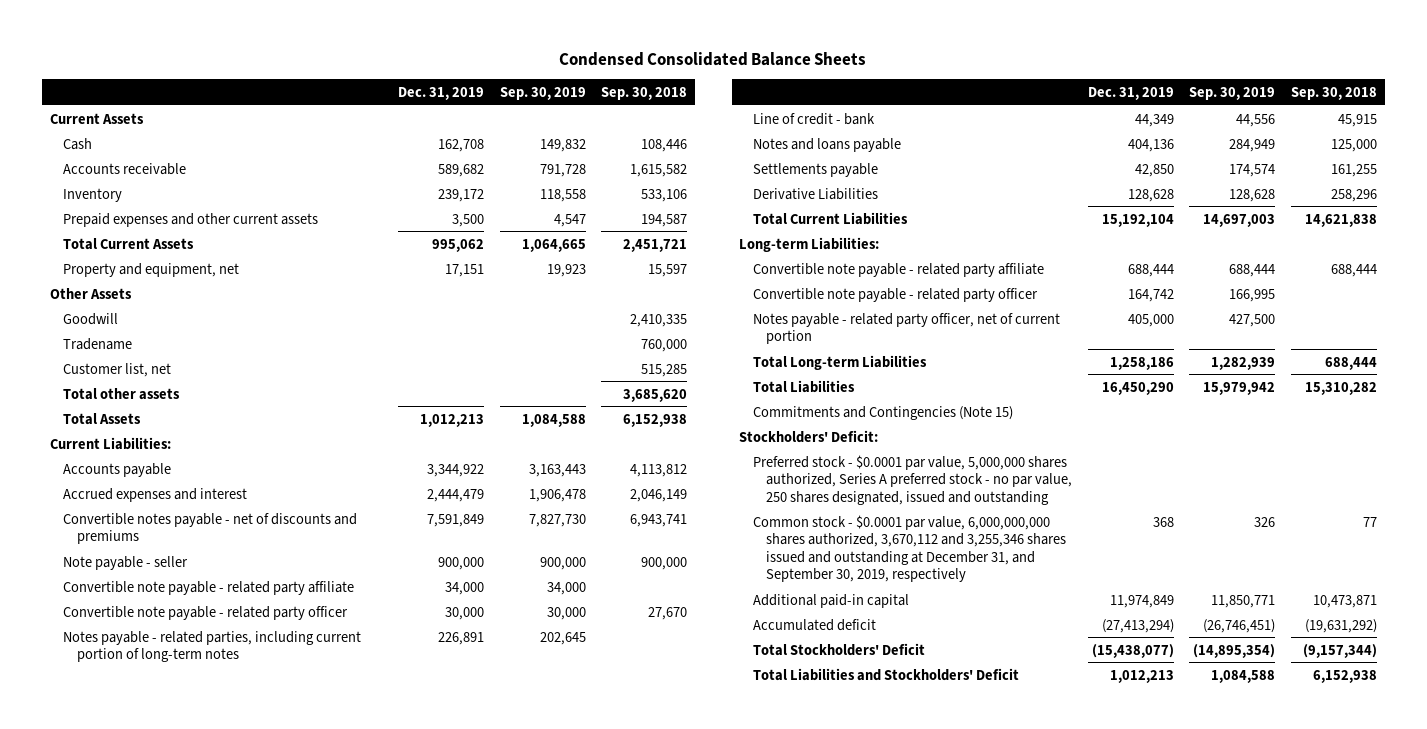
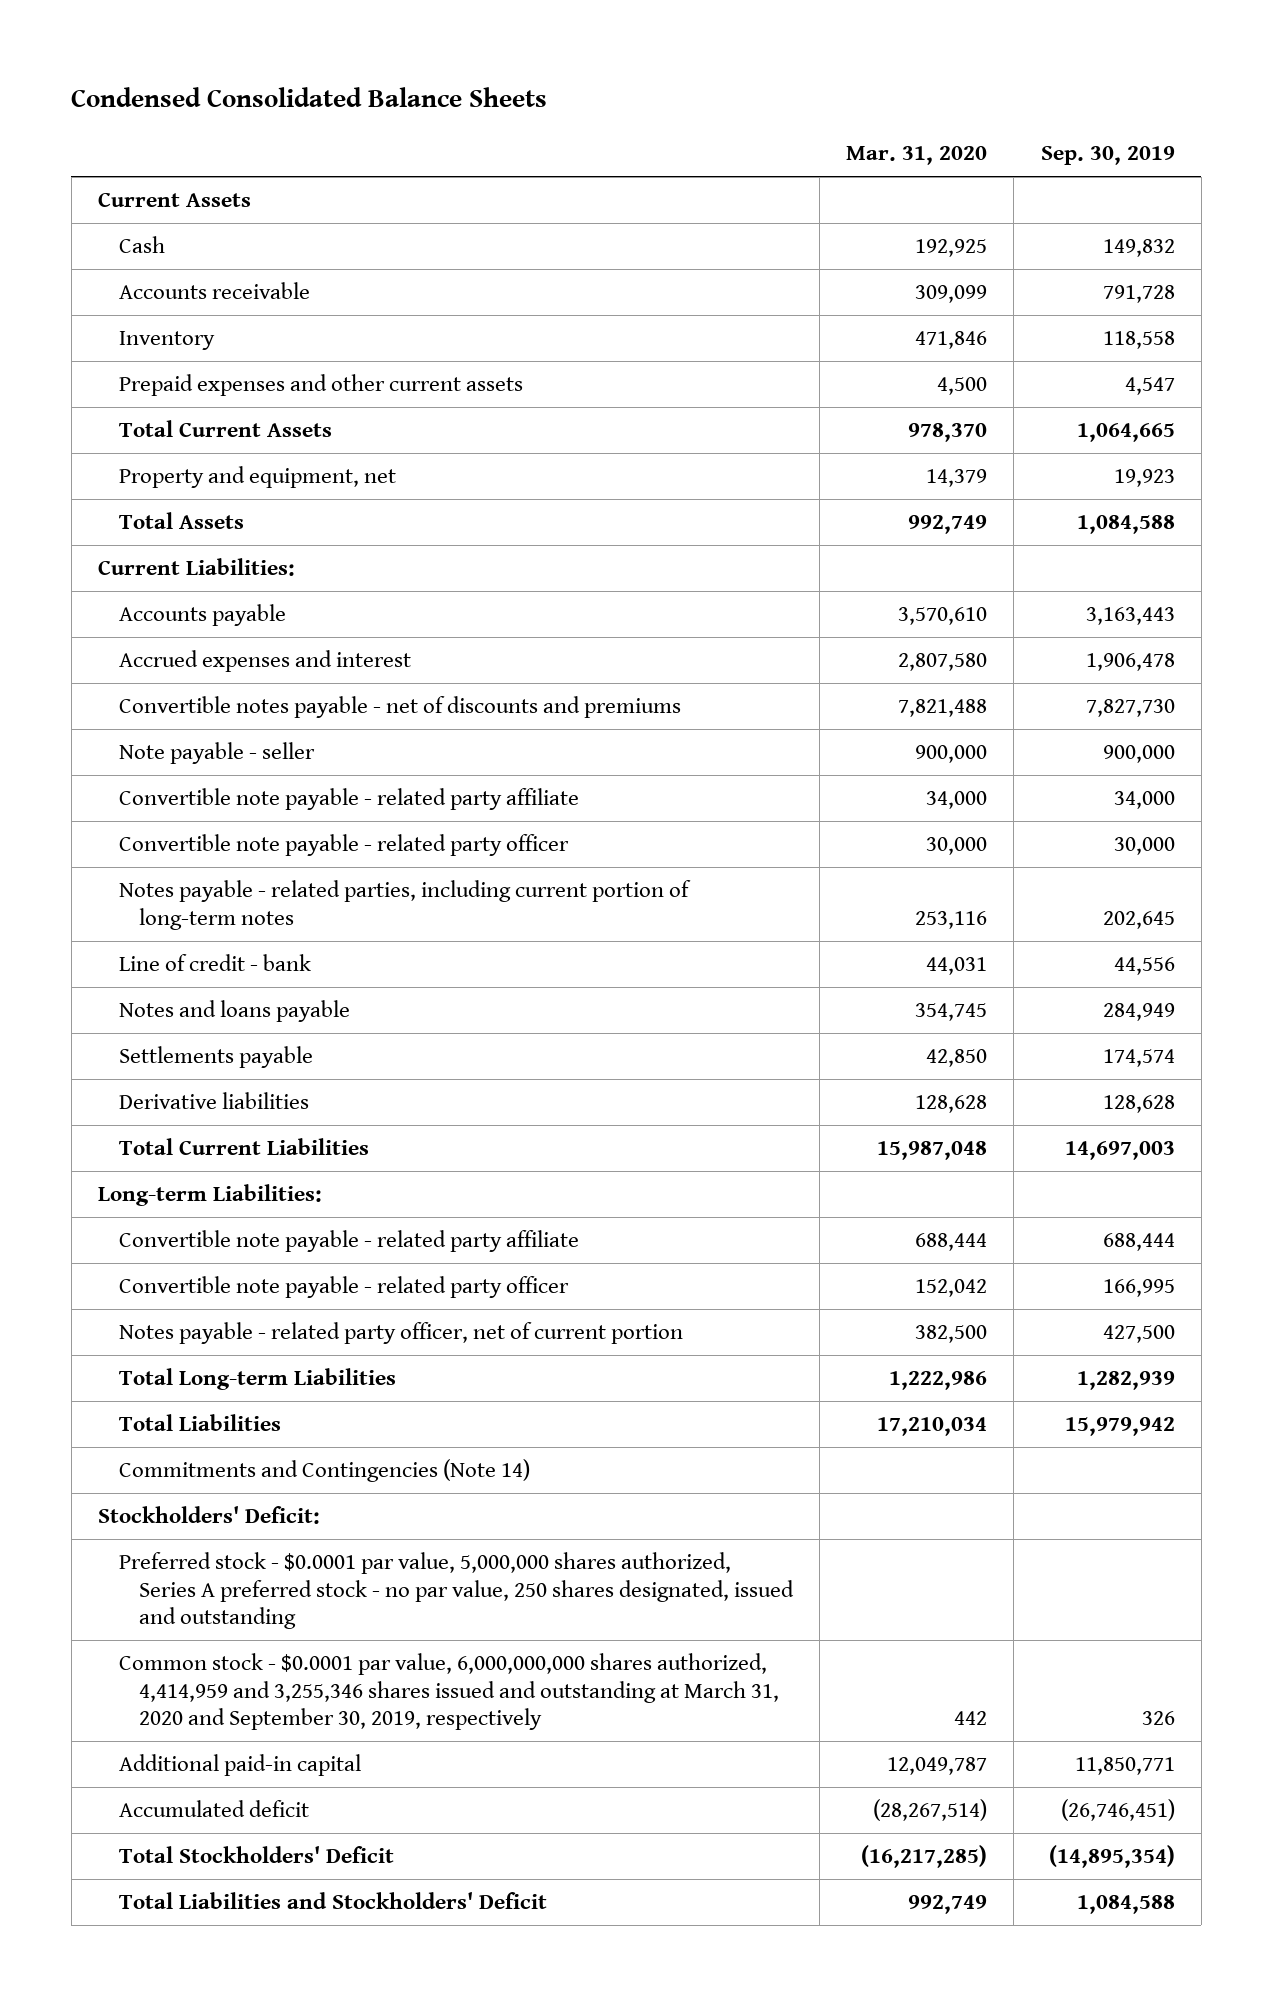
[398,86,485,100] Dec. 31, 2019 -> none
[601,86,688,100] Sep. 30, 2018 -> none
none -> [846,146,988,166] Mar. 31, 2020
[49,287,132,299] Other Assets -> none
[63,312,119,325] Goodwill -> none
[63,337,133,350] Tradename -> none
[63,362,172,377] Customer list, net -> none
[63,387,181,400] Total other assets -> none
[752,187,878,200] Derivative Liabilities -> [118,1092,309,1110] Derivative liabilities
[752,405,1013,420] Commitments and Contingencies (Note 15) -> [118,1459,530,1483] Commitments and Contingencies (Note 14)
[752,514,1067,583] Common stock - $0.0001 par value, 6,000,000,000 shares authorized, 3,670,112 and 3,255,346 shares issued and outstanding at December 31, and September 30, 2019, respectively -> [118,1653,780,1731] Common stock - $0.0001 par value, 6,000,000,000 shares authorized, 4,414,959 and 3,255,346 shares issued and outstanding at March 31, 2020 and September 30, 2019, respectively

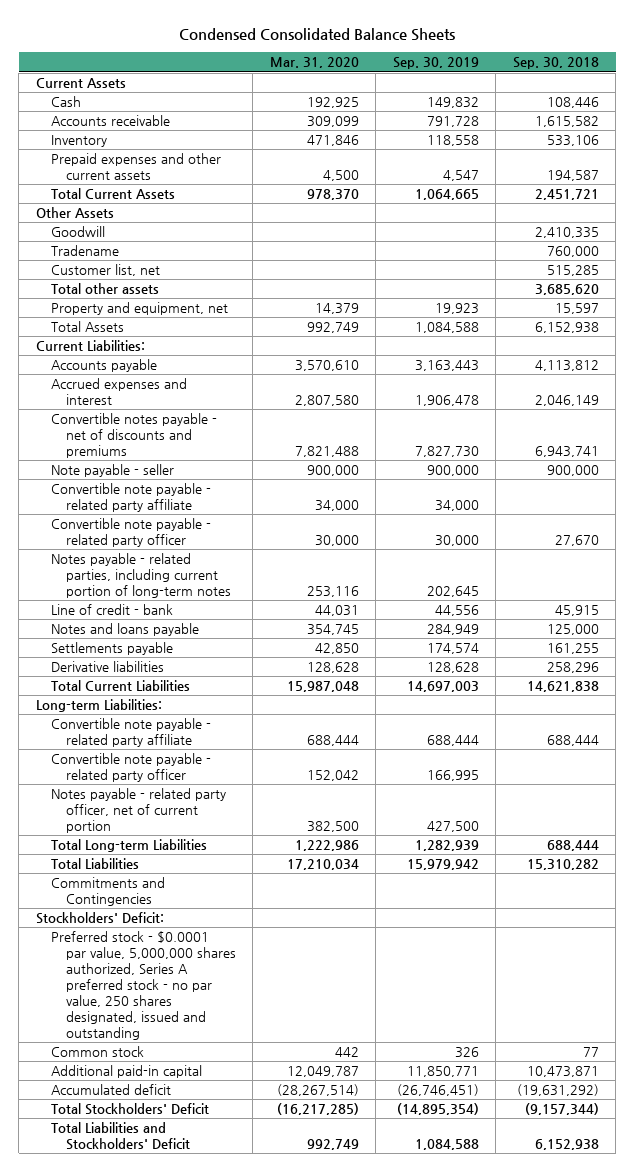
none -> [512,57,599,70] Sep. 30, 2018
none -> [35,207,114,219] Other Assets
none -> [50,226,105,238] Goodwill
none -> [50,245,119,257] Tradename
none -> [50,264,160,277] Customer list, net
none -> [50,283,159,295] Total other assets
[118,1459,530,1483] Commitments and Contingencies (Note 14) -> [50,877,165,907] Commitments and Contingencies
[118,1653,780,1731] Common stock - $0.0001 par value, 6,000,000,000 shares authorized, 4,414,959 and 3,255,346 shares issued and outstanding at March 31, 2020 and September 30, 2019, respectively -> [50,1046,144,1058] Common stock

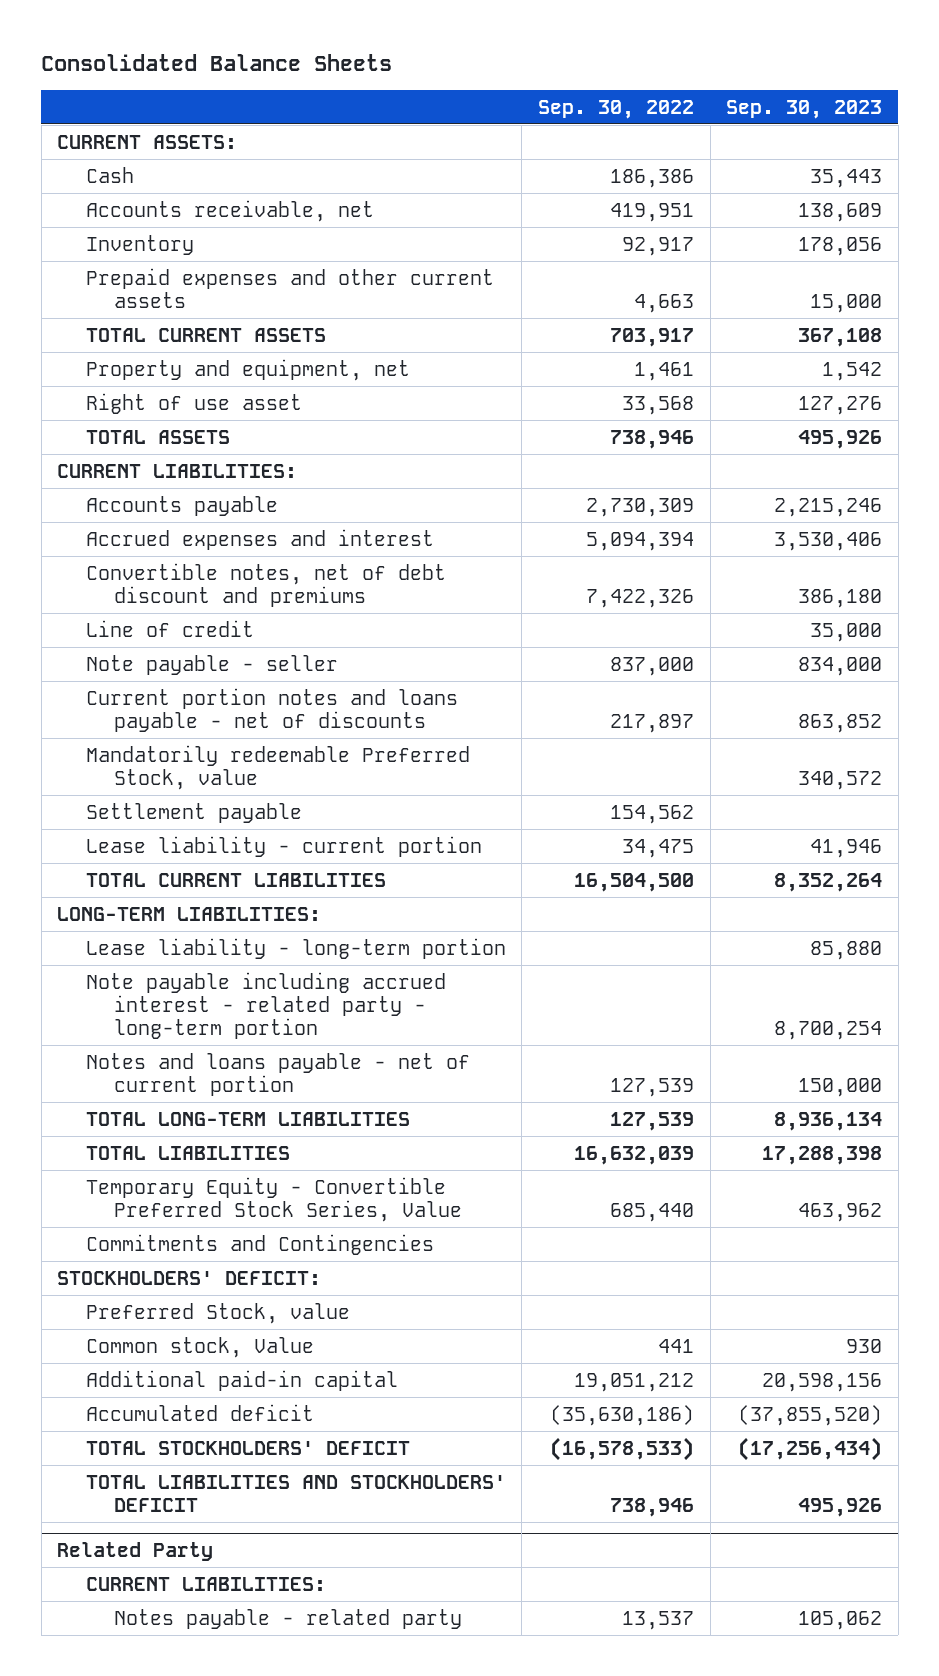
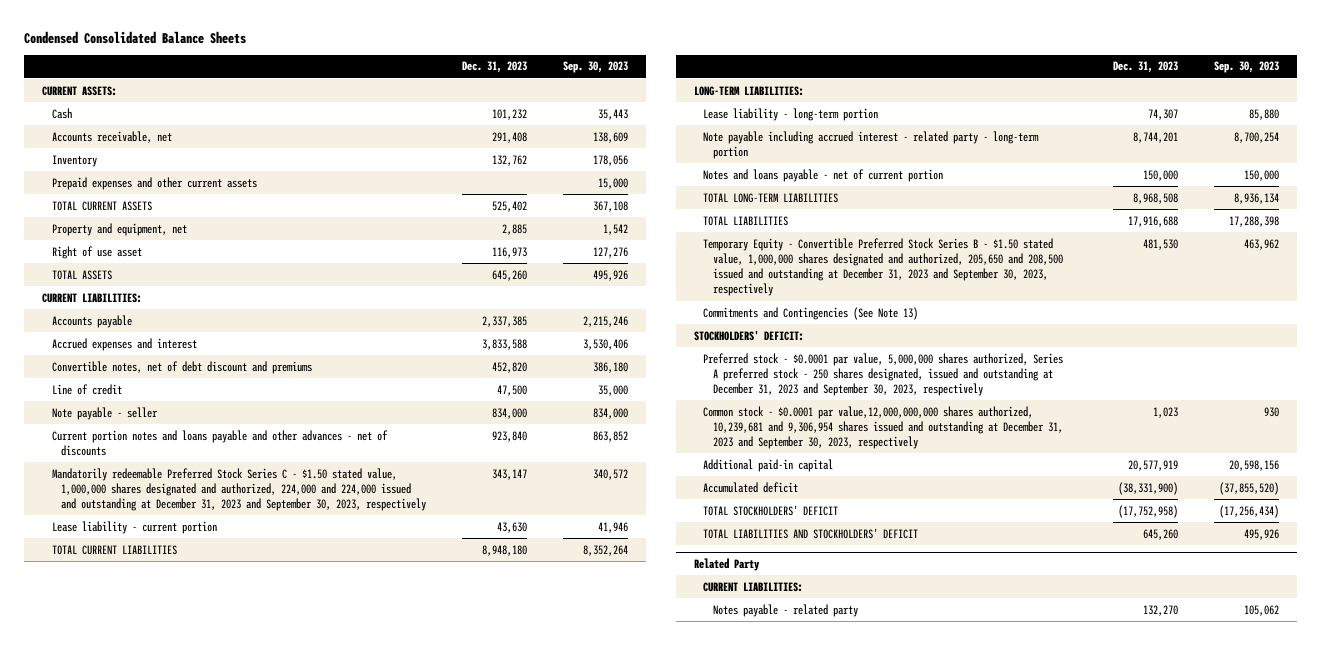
[41,53,393,71] Consolidated Balance Sheets -> [24,30,247,44] Condensed Consolidated Balance Sheets
[538,99,695,119] Sep. 30, 2022 -> none
none -> [461,61,527,74] Dec. 31, 2023
[85,802,302,823] Settlement payable -> none
[85,687,458,732] Current portion notes and loans payable - net of discounts -> [51,429,388,456] Current portion notes and loans payable and other advances - net of discounts
[85,744,470,790] Mandatorily redeemable Preferred Stock, value -> [51,467,427,512] Mandatorily redeemable Preferred Stock Series C - $1.50 stated value, 1,000,000 shares designated and authorized, 224,000 and 224,000 issued and outstanding at December 31, 2023 and September 30, 2023, respectively
[85,1176,463,1222] Temporary Equity - Convertible Preferred Stock Series, Value -> [703,237,1063,297] Temporary Equity - Convertible Preferred Stock Series B - $1.50 stated value, 1,000,000 shares designated and authorized, 205,650 and 208,500 issued and outstanding at December 31, 2023 and September 30, 2023, respectively
[85,1233,434,1255] Commitments and Contingencies -> [703,306,919,320] Commitments and Contingencies (See Note 13)
[85,1302,350,1324] Preferred Stock, value -> [703,352,1064,397] Preferred stock - $0.0001 par value, 5,000,000 shares authorized, Series A preferred stock - 250 shares designated, issued and outstanding at December 31, 2023 and September 30, 2023, respectively
[85,1336,314,1358] Common stock, Value -> [703,405,1063,450] Common stock - $0.0001 par value,12,000,000,000 shares authorized, 10,239,681 and 9,306,954 shares issued and outstanding at December 31, 2023 and September 30, 2023, respectively

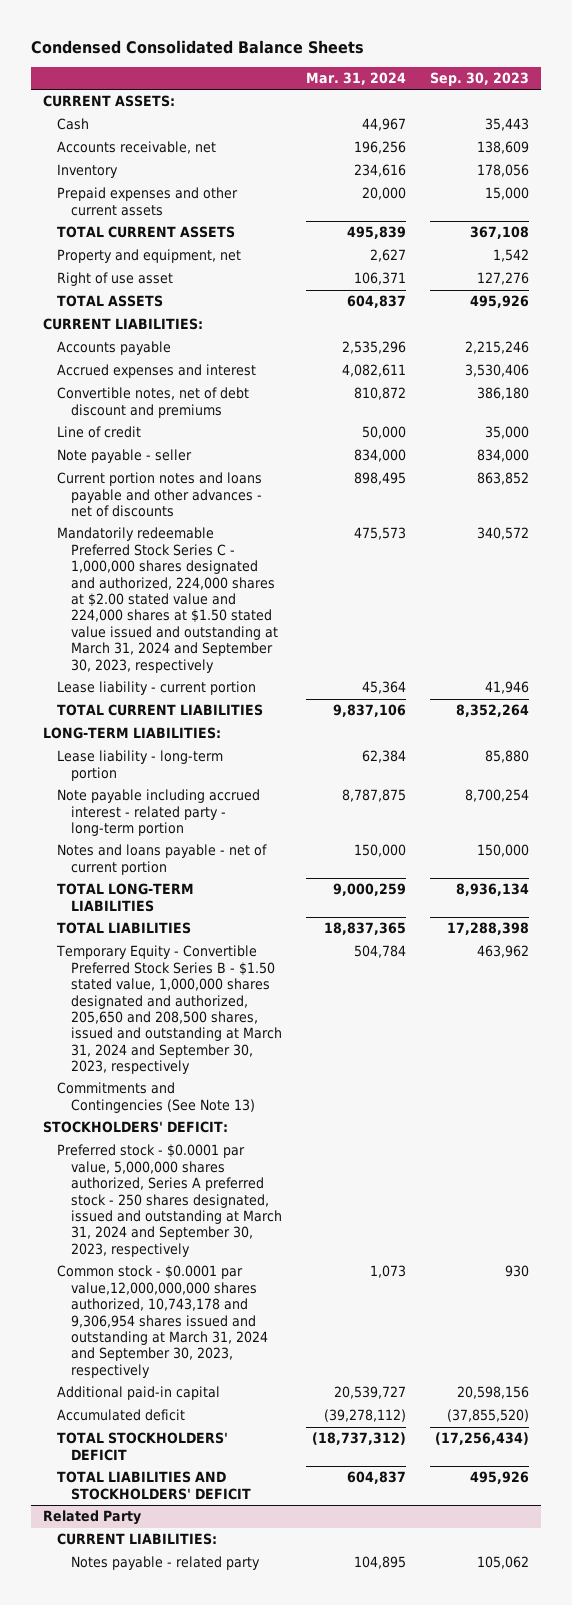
[461,61,527,74] Dec. 31, 2023 -> none
none -> [305,71,406,85] Mar. 31, 2024
[51,467,427,512] Mandatorily redeemable Preferred Stock Series C - $1.50 stated value, 1,000,000 shares designated and authorized, 224,000 and 224,000 issued and outstanding at December 31, 2023 and September 30, 2023, respectively -> [56,527,278,673] Mandatorily redeemable Preferred Stock Series C - 1,000,000 shares designated and authorized, 224,000 shares at $2.00 stated value and 224,000 shares at $1.50 stated value issued and outstanding at March 31, 2024 and September 30, 2023, respectively
[703,237,1063,297] Temporary Equity - Convertible Preferred Stock Series B - $1.50 stated value, 1,000,000 shares designated and authorized, 205,650 and 208,500 issued and outstanding at December 31, 2023 and September 30, 2023, respectively -> [55,945,282,1075] Temporary Equity - Convertible Preferred Stock Series B - $1.50 stated value, 1,000,000 shares designated and authorized, 205,650 and 208,500 shares, issued and outstanding at March 31, 2024 and September 30, 2023, respectively
[703,352,1064,397] Preferred stock - $0.0001 par value, 5,000,000 shares authorized, Series A preferred stock - 250 shares designated, issued and outstanding at December 31, 2023 and September 30, 2023, respectively -> [56,1144,282,1257] Preferred stock - $0.0001 par value, 5,000,000 shares authorized, Series A preferred stock - 250 shares designated, issued and outstanding at March 31, 2024 and September 30, 2023, respectively
[703,405,1063,450] Common stock - $0.0001 par value,12,000,000,000 shares authorized, 10,239,681 and 9,306,954 shares issued and outstanding at December 31, 2023 and September 30, 2023, respectively -> [56,1265,268,1378] Common stock - $0.0001 par value,12,000,000,000 shares authorized, 10,743,178 and 9,306,954 shares issued and outstanding at March 31, 2024 and September 30, 2023, respectively

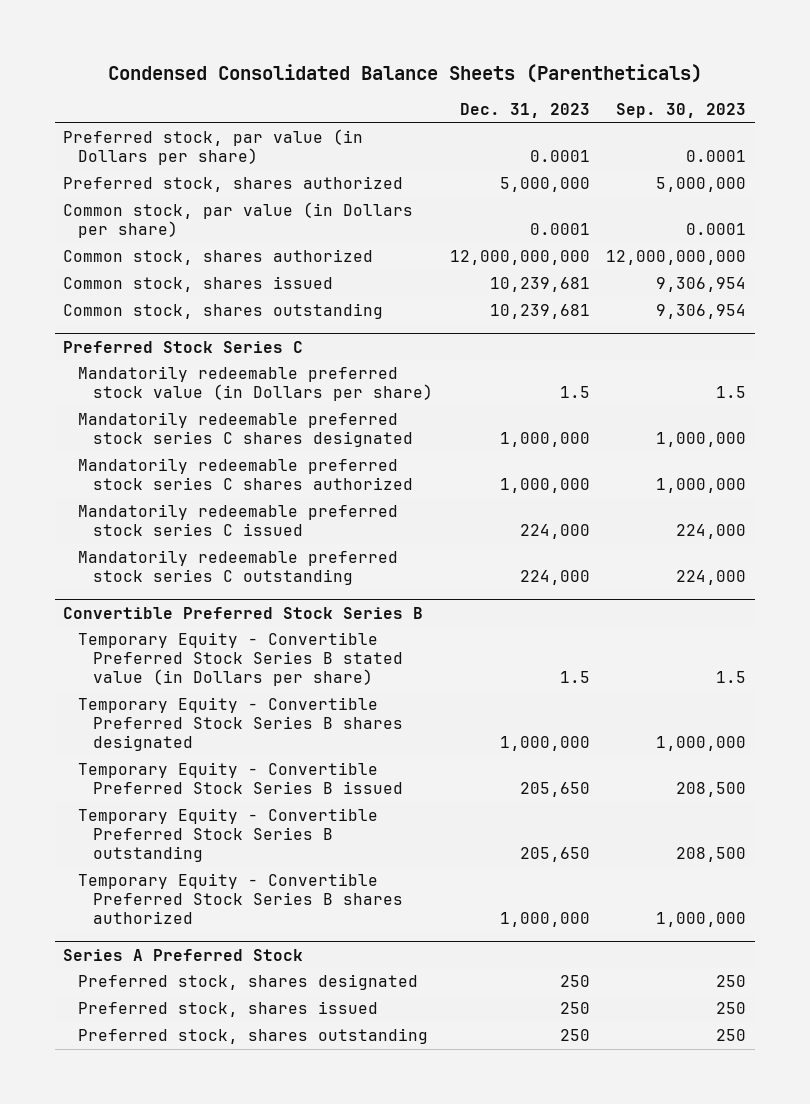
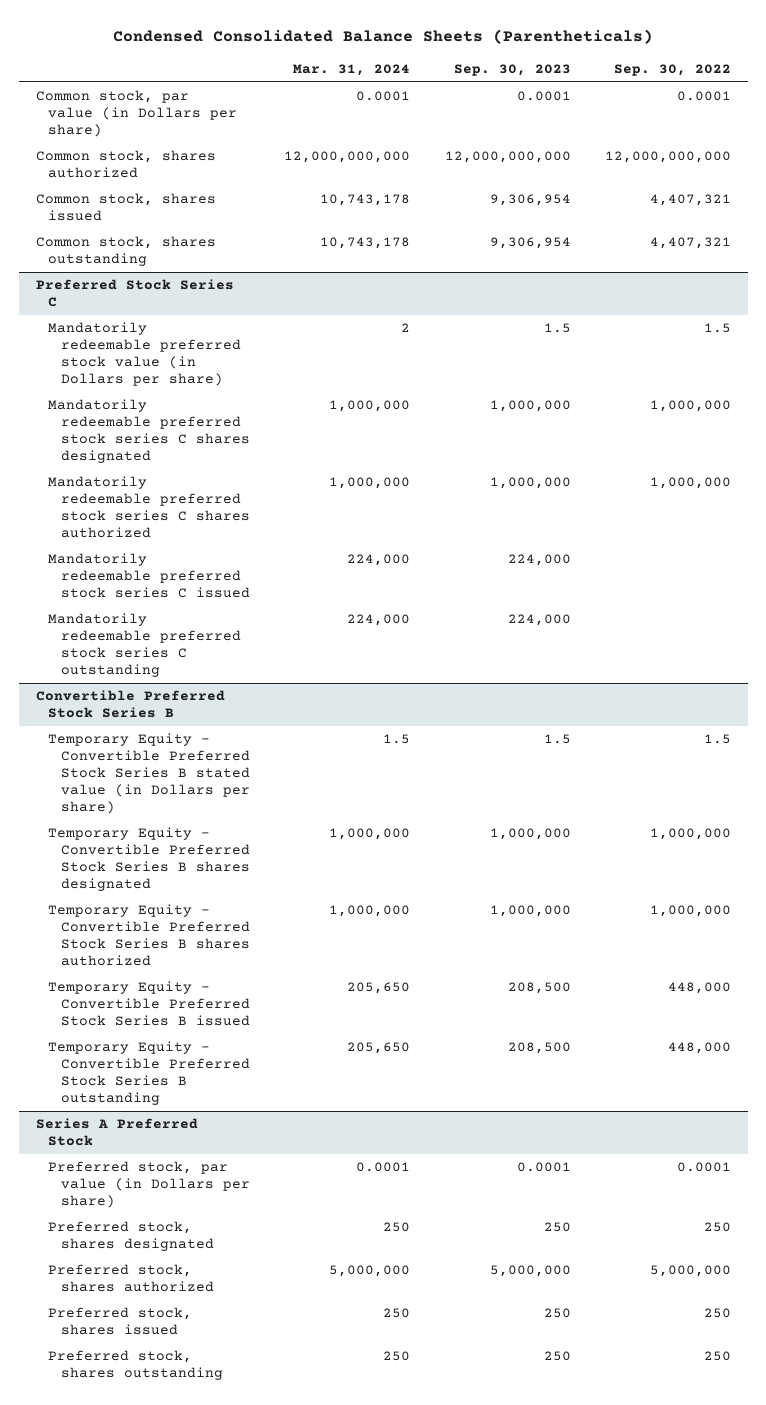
[459,103,590,119] Dec. 31, 2023 -> none
none -> [293,63,411,76] Mar. 31, 2024
none -> [613,63,731,76] Sep. 30, 2022
[63,129,364,166] Preferred stock, par value (in Dollars per share) -> none
[63,176,404,193] Preferred stock, shares authorized -> none
[78,873,403,924] Temporary Equity - Convertible Preferred Stock Series B shares authorized -> [48,904,250,967] Temporary Equity - Convertible Preferred Stock Series B shares authorized
none -> [48,1161,250,1209] Preferred stock, par value (in Dollars per share)
none -> [48,1264,214,1293] Preferred stock, shares authorized

